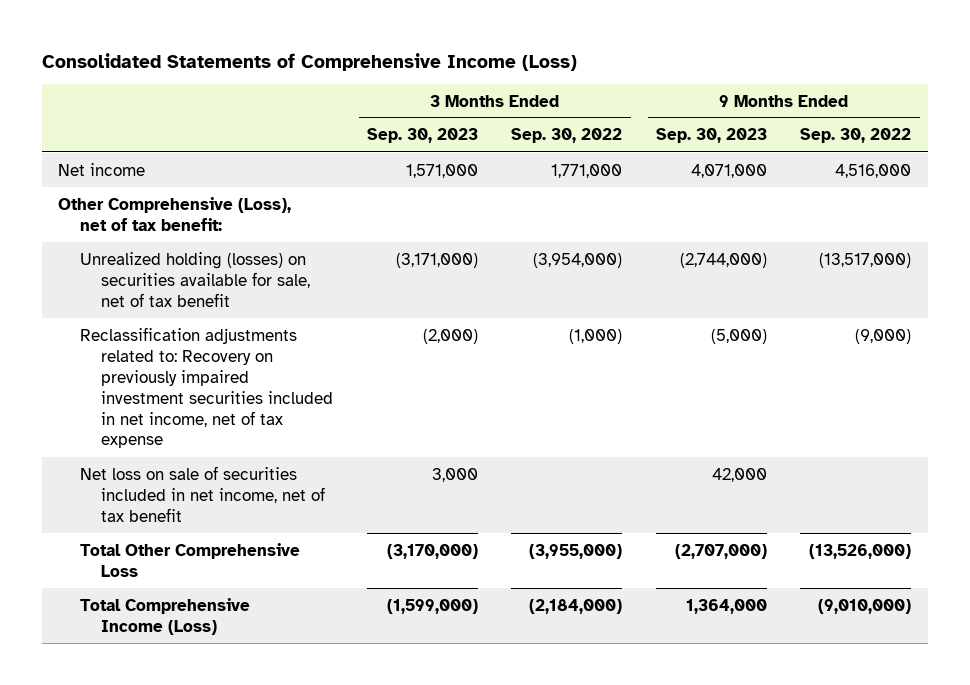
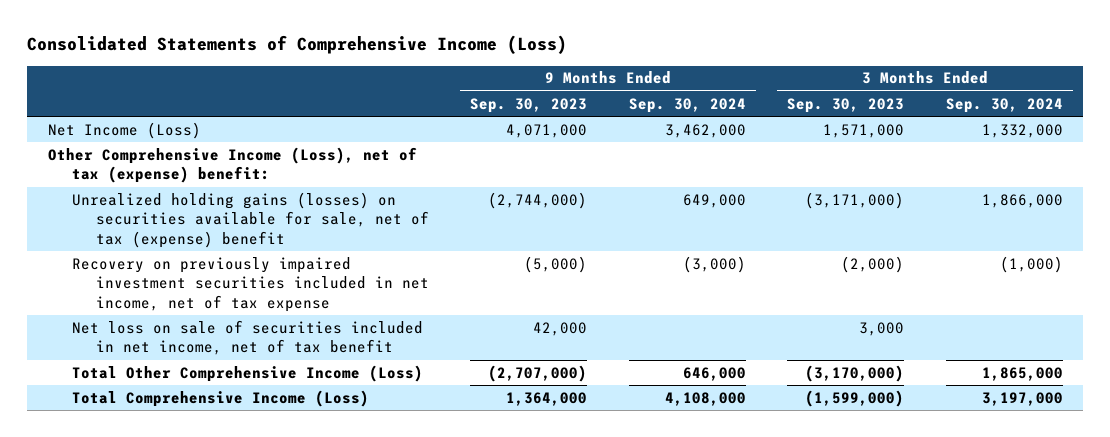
[511,128,623,144] Sep. 30, 2022 -> none
[800,128,912,144] Sep. 30, 2022 -> none
none -> [628,97,746,113] Sep. 30, 2024
none -> [945,97,1063,113] Sep. 30, 2024
[58,162,146,176] Net income -> [47,121,201,139] Net Income (Loss)
[58,196,292,231] Other Comprehensive (Loss), net of tax benefit: -> [47,146,417,184] Other Comprehensive Income (Loss), net of tax (expense) benefit:
[79,251,311,307] Unrealized holding (losses) on securities available for sale, net of tax benefit -> [71,191,429,248] Unrealized holding gains (losses) on securities available for sale, net of tax (expense) benefit
[79,326,334,449] Reclassification adjustments related to: Recovery on previously impaired investment securities included in net income, net of tax expense -> [71,256,429,312] Recovery on previously impaired investment securities included in net income, net of tax expense
[79,542,300,577] Total Other Comprehensive Loss -> [71,364,423,382] Total Other Comprehensive Income (Loss)

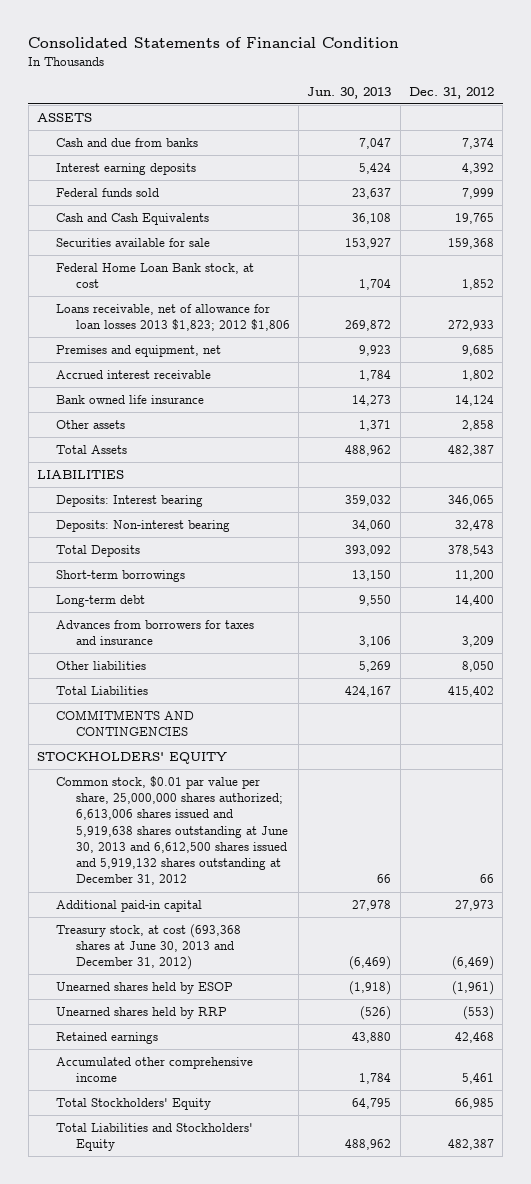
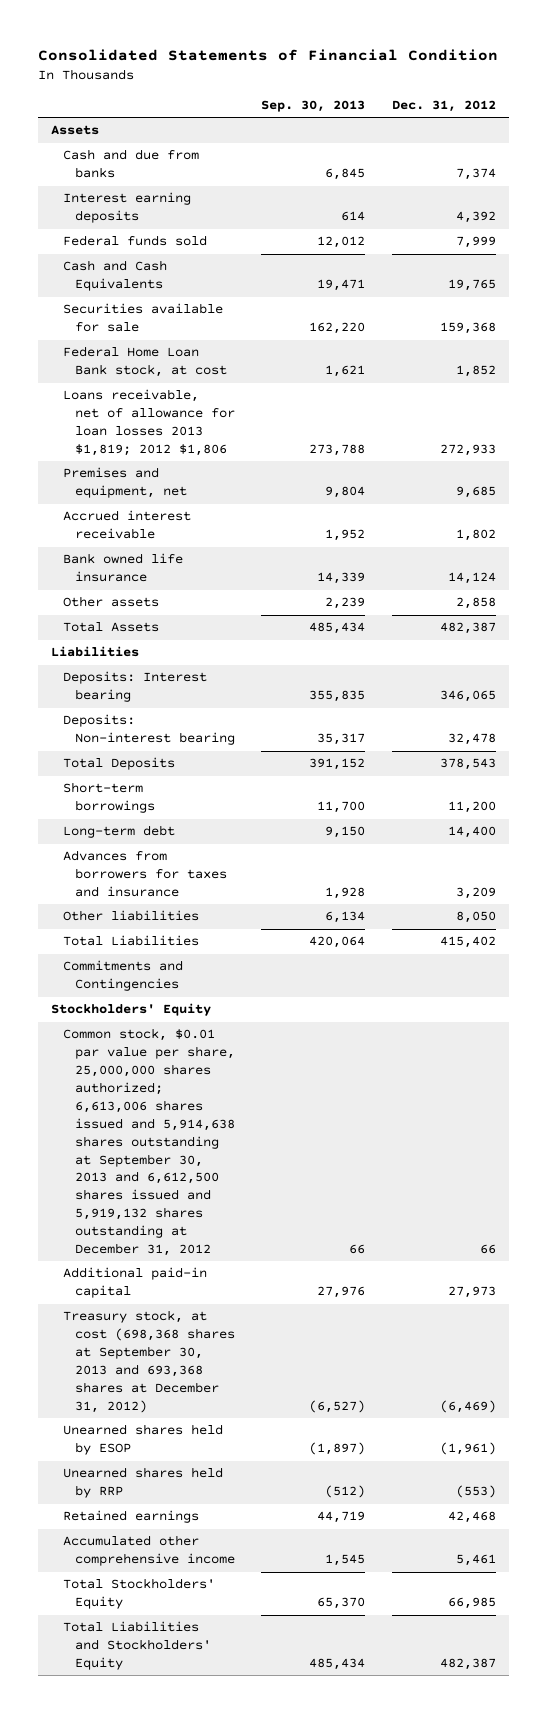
[307,86,392,99] Jun. 30, 2013 -> none
none -> [261,100,366,113] Sep. 30, 2013
[36,112,92,122] ASSETS -> [51,125,100,136] Assets
[56,303,291,332] Loans receivable, net of allowance for loan losses 2013 $1,823; 2012 $1,806 -> [63,389,236,457] Loans receivable, net of allowance for loan losses 2013 $1,819; 2012 $1,806
[36,469,124,479] LIABILITIES -> [51,646,140,658] Liabilities
[56,709,195,737] COMMITMENTS AND CONTINGENCIES -> [63,960,184,992] Commitments and Contingencies
[36,751,227,764] STOCKHOLDERS' EQUITY -> [51,1003,212,1017] Stockholders' Equity
[56,775,289,886] Common stock, $0.01 par value per share, 25,000,000 shares authorized; 6,613,006 shares issued and 5,919,638 shares outstanding at June 30, 2013 and 6,612,500 shares issued and 5,919,132 shares outstanding at December 31, 2012 -> [63,1028,236,1256] Common stock, $0.01 par value per share, 25,000,000 shares authorized; 6,613,006 shares issued and 5,914,638 shares outstanding at September 30, 2013 and 6,612,500 shares issued and 5,919,132 shares outstanding at December 31, 2012
[56,923,242,971] Treasury stock, at cost (693,368 shares at June 30, 2013 and December 31, 2012) -> [63,1310,236,1413] Treasury stock, at cost (698,368 shares at September 30, 2013 and 693,368 shares at December 31, 2012)

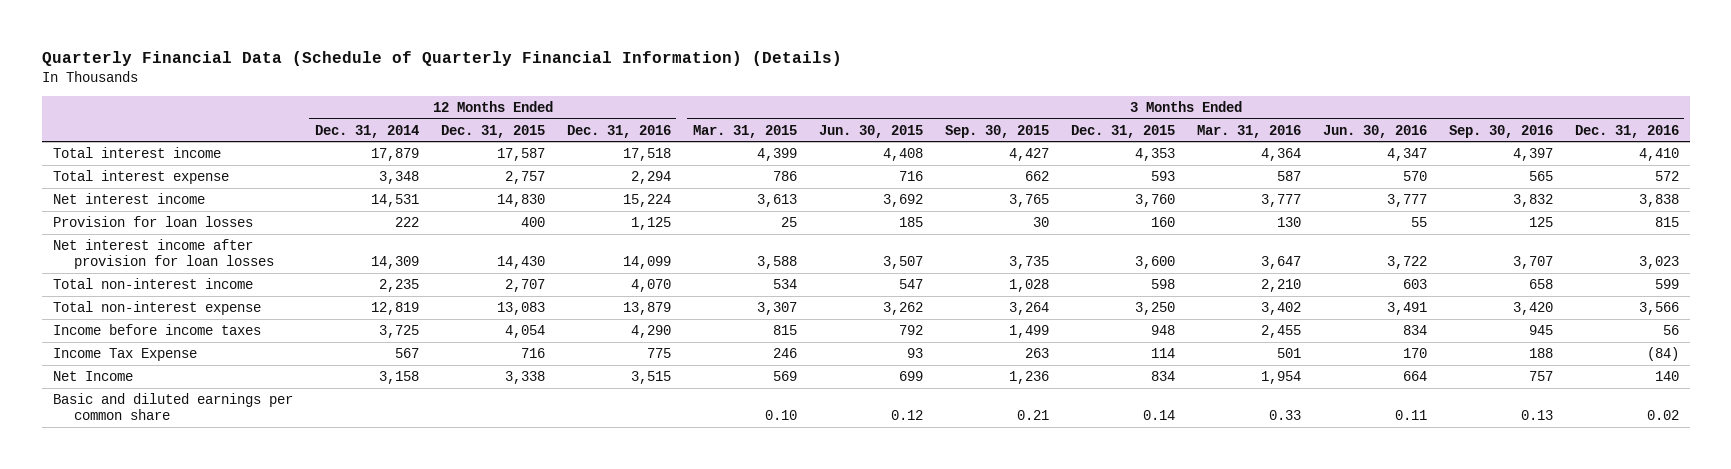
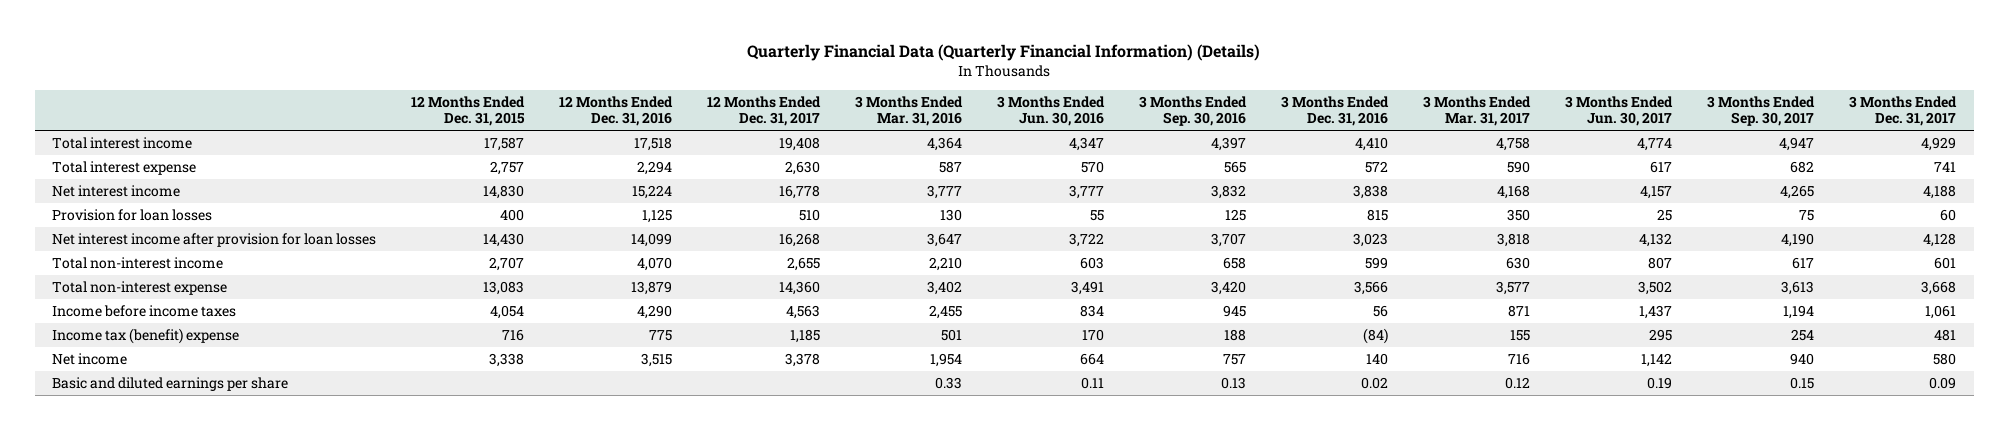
[41,51,842,67] Quarterly Financial Data (Schedule of Quarterly Financial Information) (Details) -> [747,43,1261,61] Quarterly Financial Data (Quarterly Financial Information) (Details)
[314,124,419,138] Dec. 31, 2014 -> none
[692,124,797,138] Mar. 31, 2015 -> none
[818,124,923,138] Jun. 30, 2015 -> none
[944,124,1049,138] Sep. 30, 2015 -> none
[1070,124,1175,138] Dec. 31, 2015 -> none
none -> [707,95,822,127] 12 Months Ended Dec. 31, 2017
none -> [1423,95,1532,127] 3 Months Ended Mar. 31, 2017
none -> [1565,95,1674,127] 3 Months Ended Jun. 30, 2017
none -> [1707,95,1816,127] 3 Months Ended Sep. 30, 2017
none -> [1849,95,1958,127] 3 Months Ended Dec. 31, 2017
[52,347,197,361] Income Tax Expense -> [52,328,240,345] Income tax (benefit) expense
[52,370,133,381] Net Income -> [52,353,128,366] Net income
[52,392,293,421] Basic and diluted earnings per common share -> [52,377,289,392] Basic and diluted earnings per share

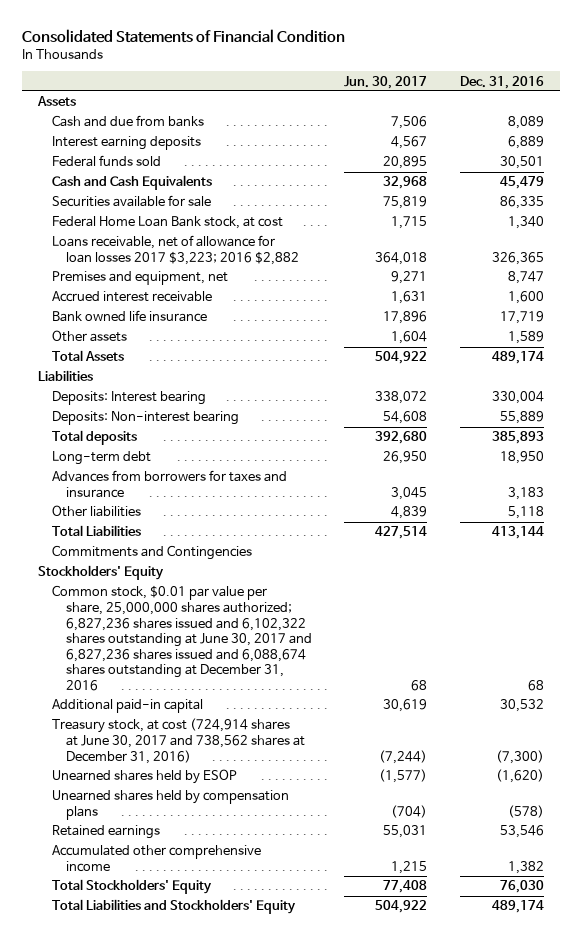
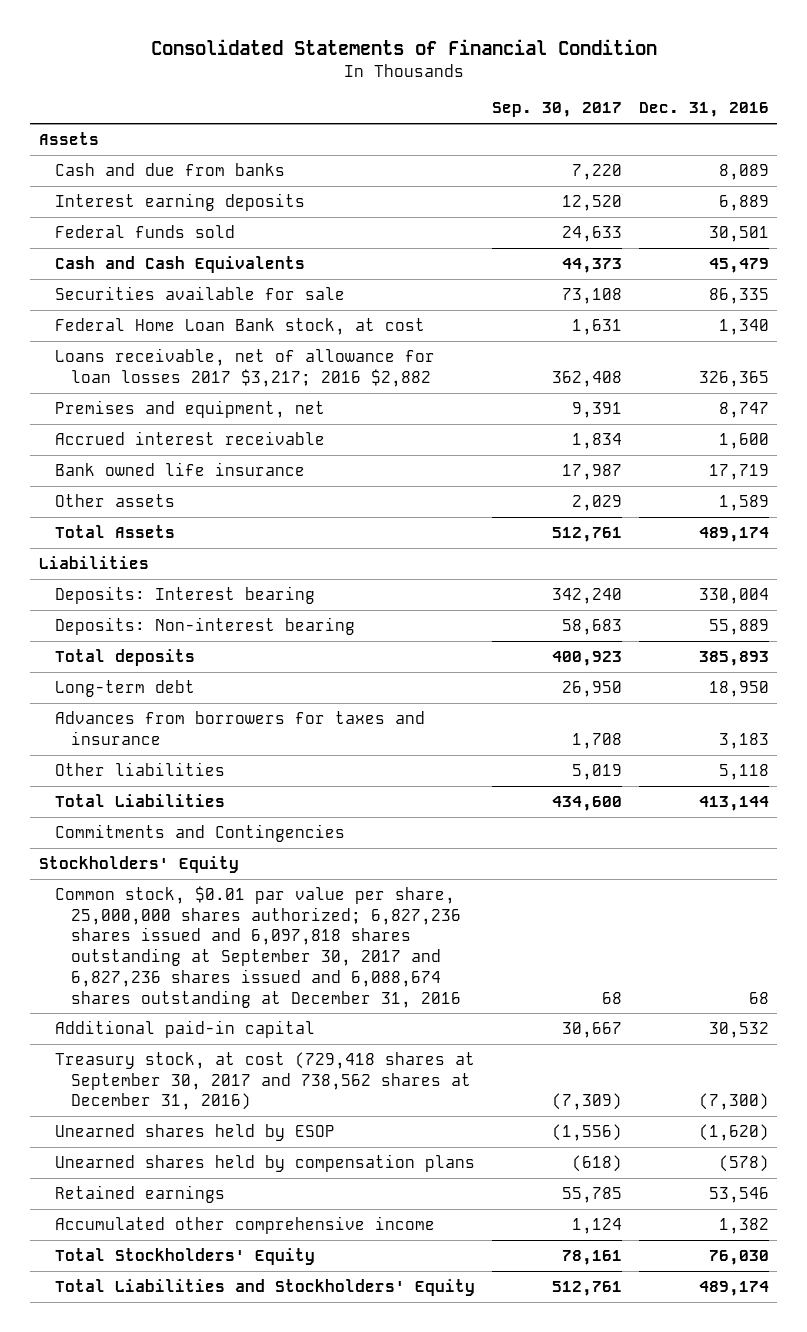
[344,75,428,89] Jun. 30, 2017 -> none
none -> [491,102,622,118] Sep. 30, 2017
[51,235,299,266] Loans receivable, net of allowance for loan losses 2017 $3,223; 2016 $2,882 -> [54,347,435,387] Loans receivable, net of allowance for loan losses 2017 $3,217; 2016 $2,882
[51,585,312,691] Common stock, $0.01 par value per share, 25,000,000 shares authorized; 6,827,236 shares issued and 6,102,322 shares outstanding at June 30, 2017 and 6,827,236 shares issued and 6,088,674 shares outstanding at December 31, 2016 -> [54,885,462,1008] Common stock, $0.01 par value per share, 25,000,000 shares authorized; 6,827,236 shares issued and 6,097,818 shares outstanding at September 30, 2017 and 6,827,236 shares issued and 6,088,674 shares outstanding at December 31, 2016
[51,718,305,764] Treasury stock, at cost (724,914 shares at June 30, 2017 and 738,562 shares at December 31, 2016) -> [54,1051,475,1111] Treasury stock, at cost (729,418 shares at September 30, 2017 and 738,562 shares at December 31, 2016)

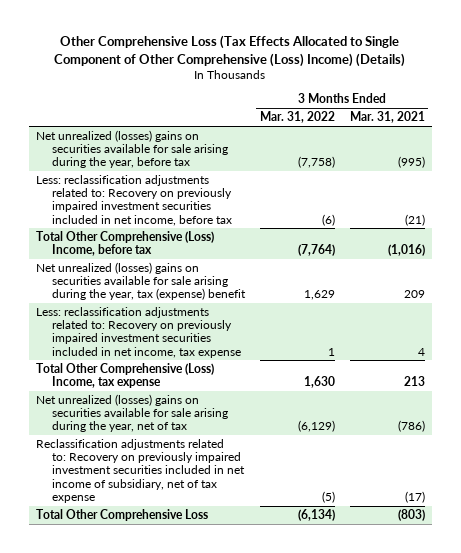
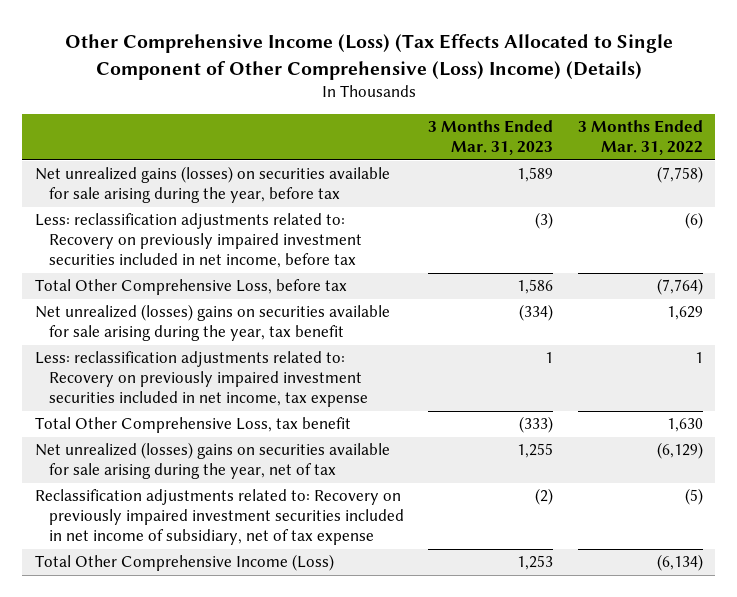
[54,35,406,67] Other Comprehensive Loss (Tax Effects Allocated to Single Component of Other Comprehensive (Loss) Income) (Details) -> [64,34,673,80] Other Comprehensive Income (Loss) (Tax Effects Allocated to Single Component of Other Comprehensive (Loss) Income) (Details)
[349,111,425,124] Mar. 31, 2021 -> none
none -> [428,120,554,156] 3 Months Ended Mar. 31, 2023
[36,129,228,169] Net unrealized (losses) gains on securities available for sale arising during the year, before tax -> [34,166,390,204] Net unrealized gains (losses) on securities available for sale arising during the year, before tax
[36,230,215,257] Total Other Comprehensive (Loss) Income, before tax -> [34,279,347,296] Total Other Comprehensive Loss, before tax
[36,261,246,301] Net unrealized (losses) gains on securities available for sale arising during the year, tax (expense) benefit -> [34,304,390,342] Net unrealized (losses) gains on securities available for sale arising during the year, tax benefit
[36,362,215,389] Total Other Comprehensive (Loss) Income, tax expense -> [34,417,351,434] Total Other Comprehensive Loss, tax benefit
[36,508,209,521] Total Other Comprehensive Loss -> [34,554,334,572] Total Other Comprehensive Income (Loss)

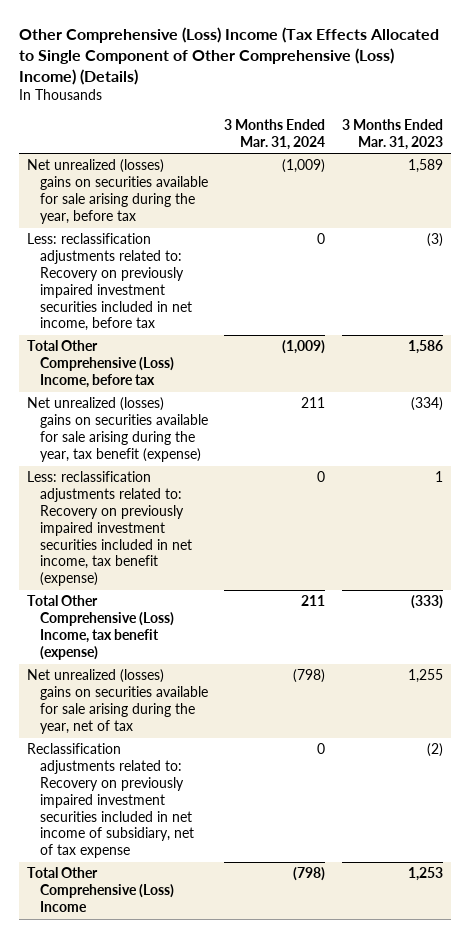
[64,34,673,80] Other Comprehensive Income (Loss) (Tax Effects Allocated to Single Component of Other Comprehensive (Loss) Income) (Details) -> [18,26,439,85] Other Comprehensive (Loss) Income (Tax Effects Allocated to Single Component of Other Comprehensive (Loss) Income) (Details)
[577,120,703,156] 3 Months Ended Mar. 31, 2022 -> none
none -> [224,118,326,150] 3 Months Ended Mar. 31, 2024
[34,166,390,204] Net unrealized gains (losses) on securities available for sale arising during the year, before tax -> [26,159,209,224] Net unrealized (losses) gains on securities available for sale arising during the year, before tax
[34,279,347,296] Total Other Comprehensive Loss, before tax -> [26,340,175,389] Total Other Comprehensive (Loss) Income, before tax
[34,304,390,342] Net unrealized (losses) gains on securities available for sale arising during the year, tax benefit -> [26,397,209,462] Net unrealized (losses) gains on securities available for sale arising during the year, tax benefit (expense)
[34,351,368,408] Less: reclassification adjustments related to: Recovery on previously impaired investment securities included in net income, tax expense -> [26,471,193,587] Less: reclassification adjustments related to: Recovery on previously impaired investment securities included in net income, tax benefit (expense)
[34,417,351,434] Total Other Comprehensive Loss, tax benefit -> [26,595,175,660] Total Other Comprehensive (Loss) Income, tax benefit (expense)
[34,554,334,572] Total Other Comprehensive Income (Loss) -> [26,867,175,913] Total Other Comprehensive (Loss) Income

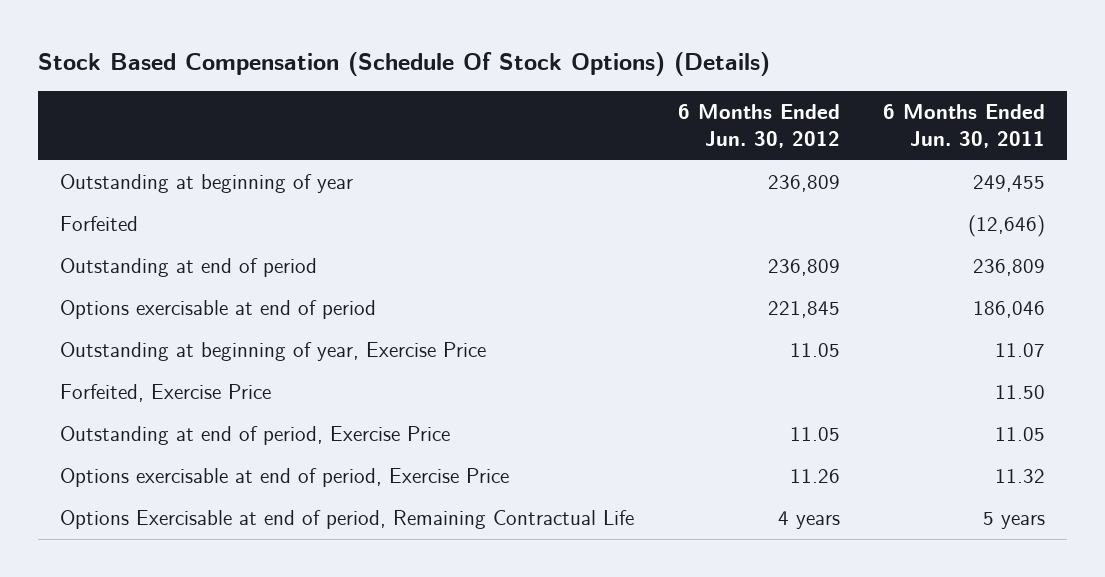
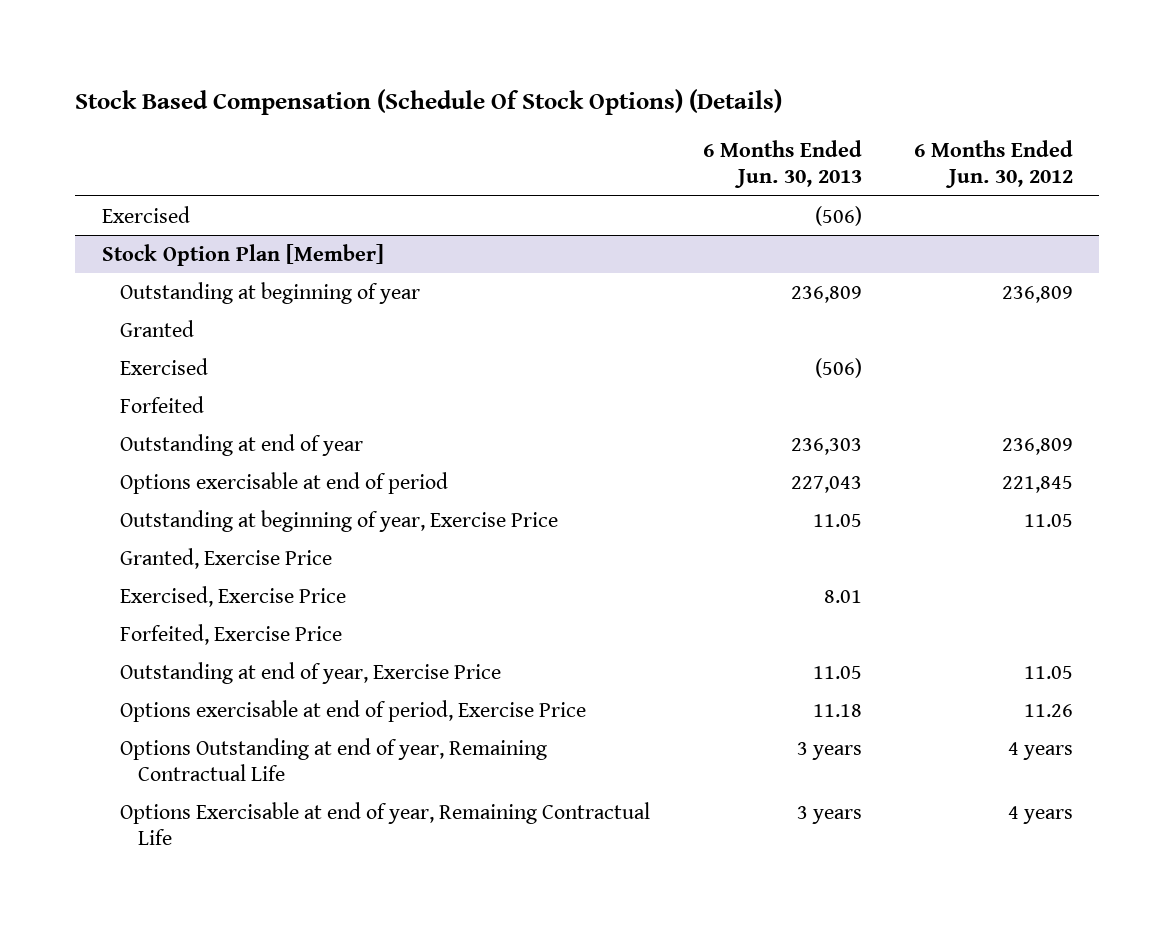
[883,104,1046,148] 6 Months Ended Jun. 30, 2011 -> none
none -> [702,140,862,189] 6 Months Ended Jun. 30, 2013
none -> [101,205,190,223] Exercised
none -> [101,243,384,266] Stock Option Plan [Member]
none -> [119,319,194,337] Granted
none -> [119,357,208,375] Exercised
[59,258,317,278] Outstanding at end of period -> [119,433,363,456] Outstanding at end of year
none -> [119,547,332,569] Granted, Exercise Price
none -> [119,585,346,607] Exercised, Exercise Price
[59,426,450,446] Outstanding at end of period, Exercise Price -> [119,661,501,684] Outstanding at end of year, Exercise Price
none -> [119,737,547,782] Options Outstanding at end of year, Remaining Contractual Life
[59,510,634,530] Options Exercisable at end of period, Remaining Contractual Life -> [119,801,650,846] Options Exercisable at end of year, Remaining Contractual Life

